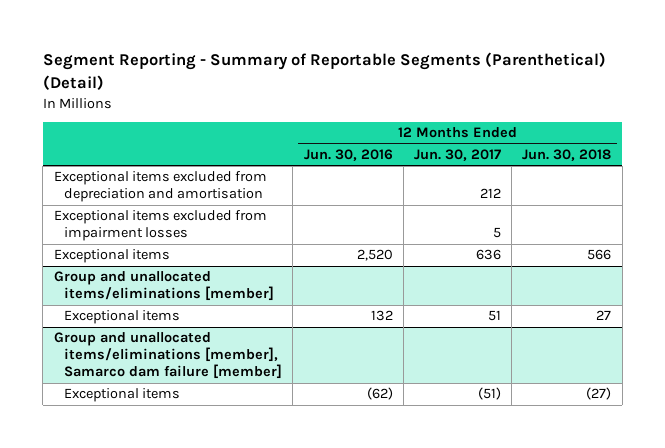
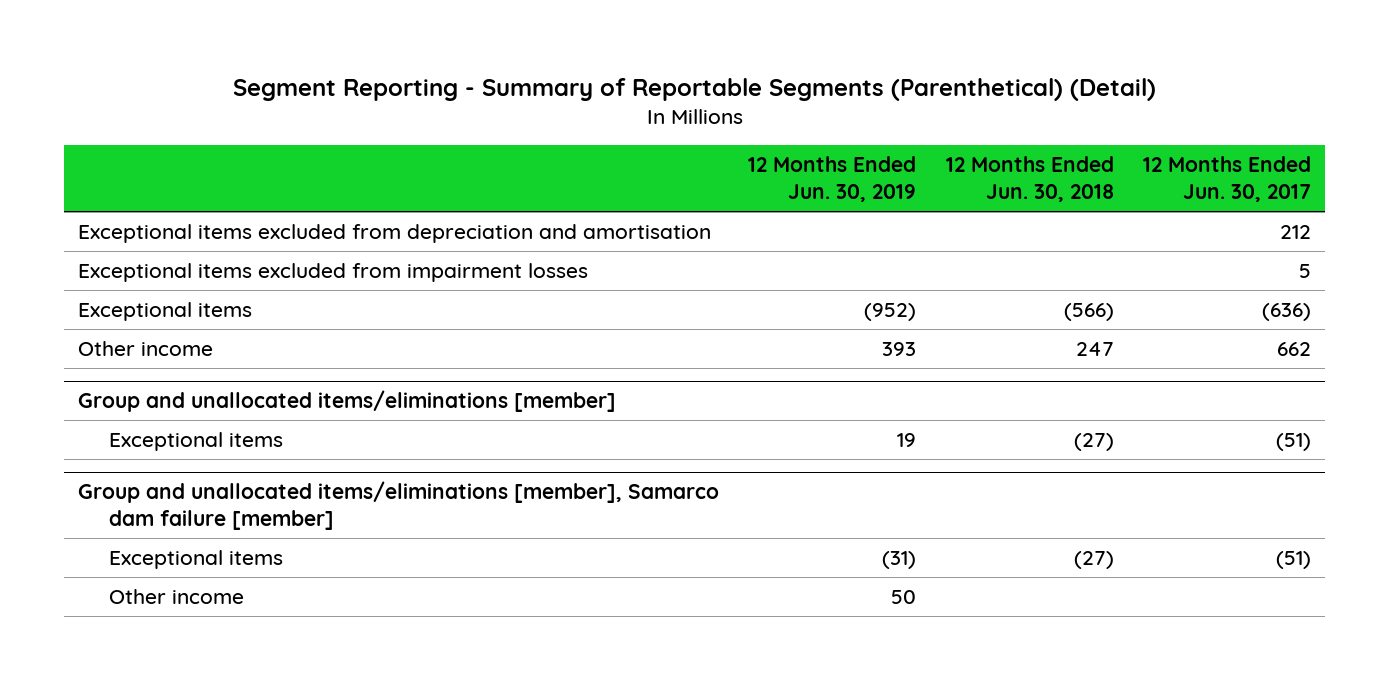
[303,149,393,162] Jun. 30, 2016 -> none
none -> [748,156,917,203] 12 Months Ended Jun. 30, 2019
[476,249,502,261] 636 -> [1261,302,1311,321] (636)
[587,249,612,261] 566 -> [1063,302,1114,321] (566)
none -> [78,340,214,356] Other income
[488,310,502,322] 51 -> [1275,432,1311,451] (51)
[596,310,612,321] 27 -> [1073,432,1114,451] (27)
none -> [109,588,245,604] Other income

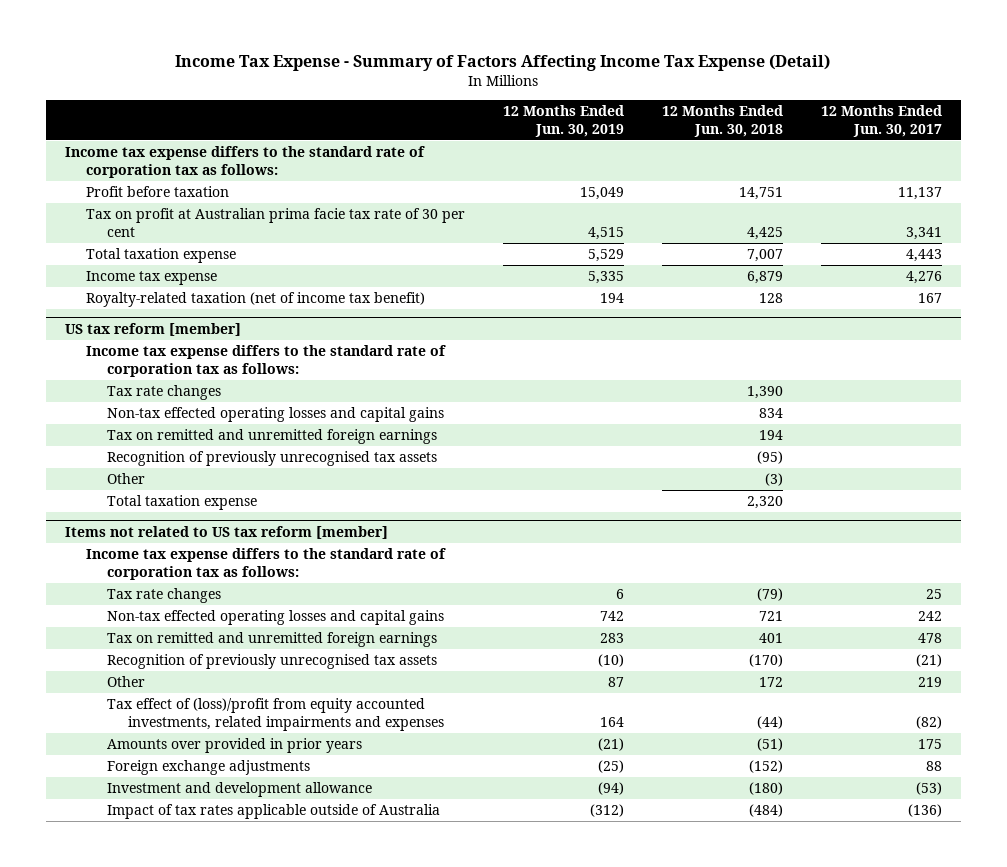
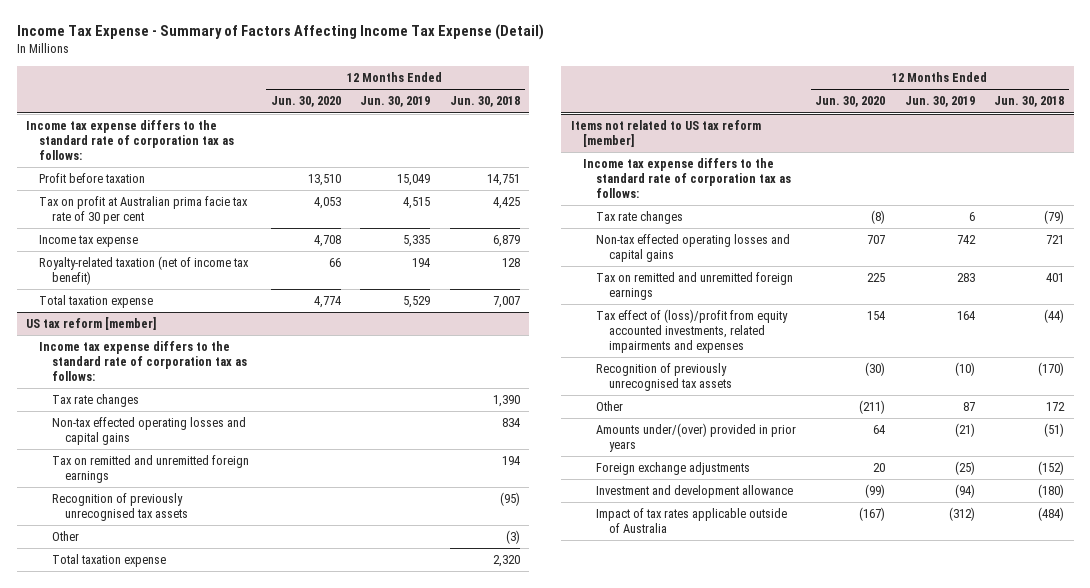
[821,105,943,138] 12 Months Ended Jun. 30, 2017 -> none
none -> [271,96,342,108] Jun. 30, 2020
[85,247,236,263] Total taxation expense -> [39,295,154,309] Total taxation expense
[107,697,445,731] Tax effect of (loss)/profit from equity accounted investments, related impairments and expenses -> [596,309,789,353] Tax effect of (loss)/profit from equity accounted investments, related impairments and expenses
[107,737,363,753] Amounts over provided in prior years -> [596,423,797,452] Amounts under/(over) provided in prior years

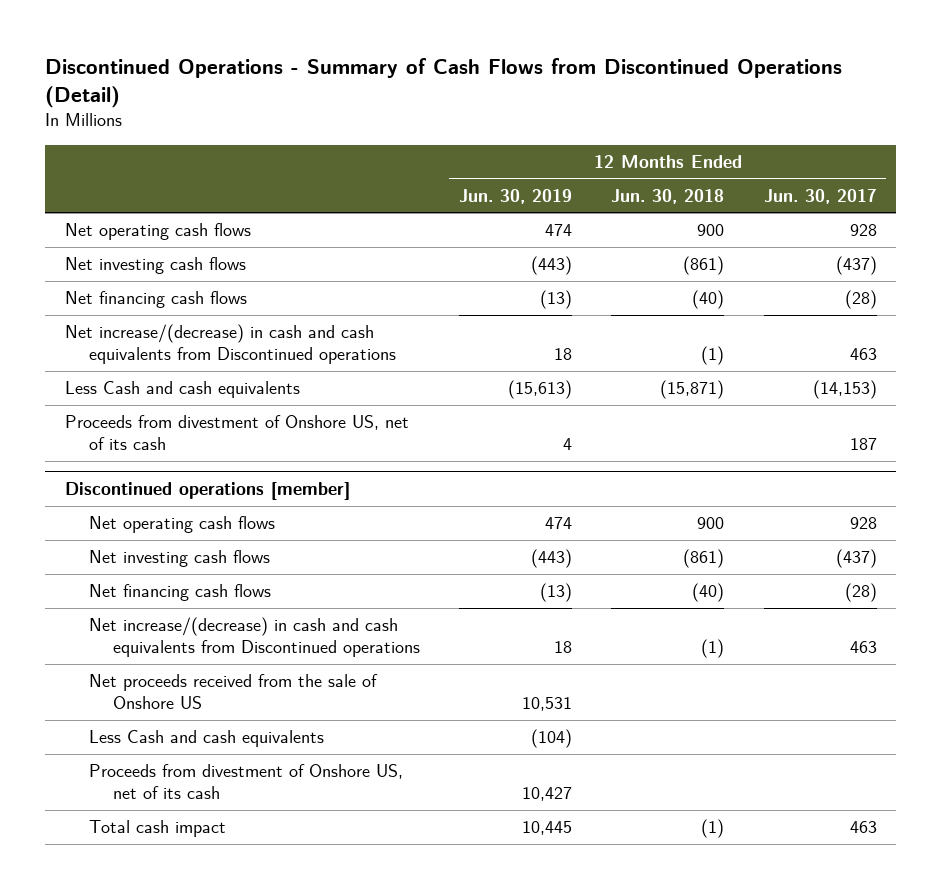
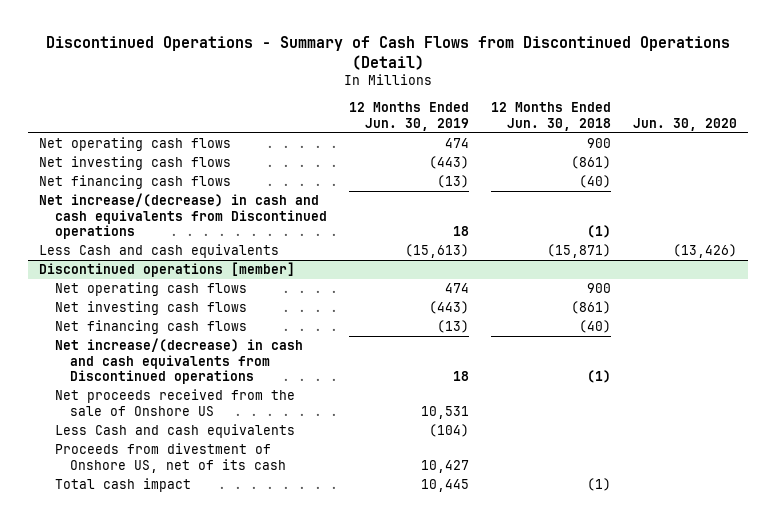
[763,188,877,204] Jun. 30, 2017 -> none
none -> [633,117,738,131] Jun. 30, 2020
[65,415,410,451] Proceeds from divestment of Onshore US, net of its cash -> none

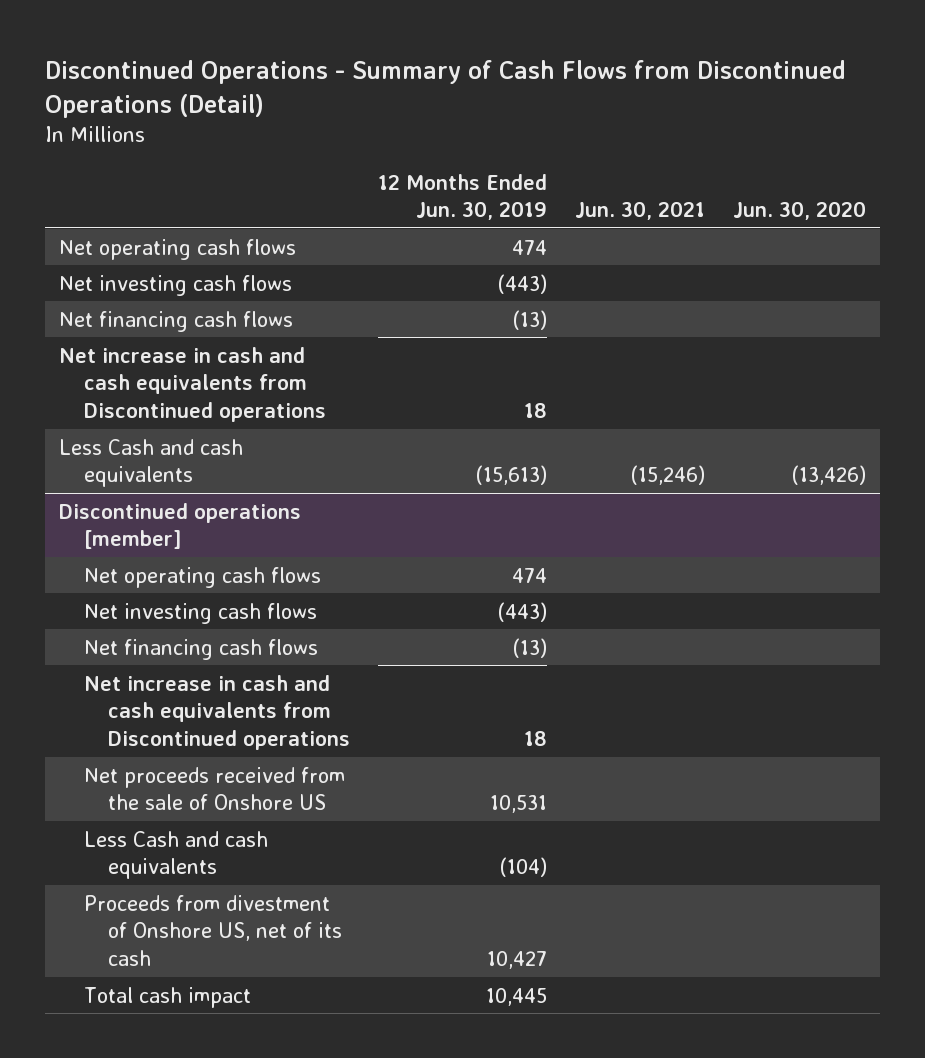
[491,102,612,131] 12 Months Ended Jun. 30, 2018 -> none
none -> [575,201,706,221] Jun. 30, 2021
[39,193,327,240] Net increase/(decrease) in cash and cash equivalents from Discontinued operations -> [59,346,326,422] Net increase in cash and cash equivalents from Discontinued operations
[54,338,303,385] Net increase/(decrease) in cash and cash equivalents from Discontinued operations -> [83,674,351,750] Net increase in cash and cash equivalents from Discontinued operations

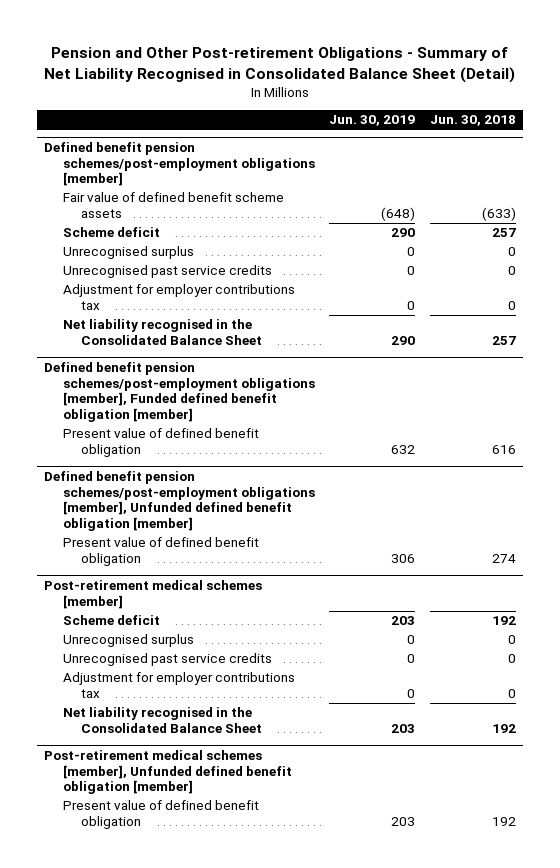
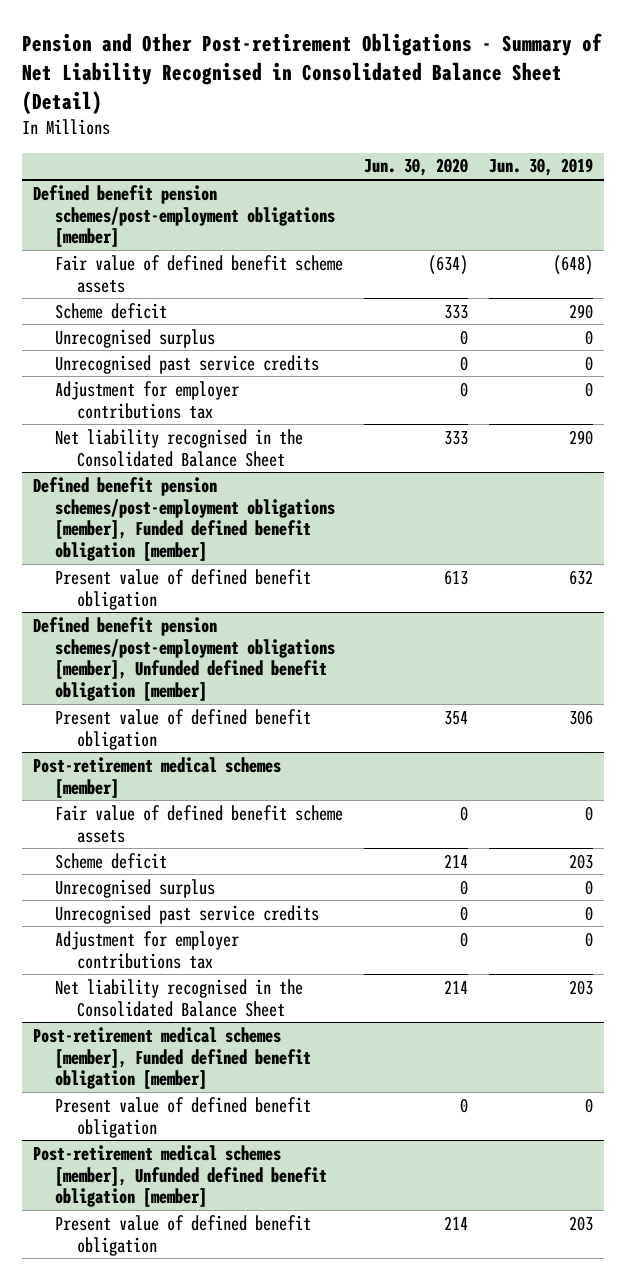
[429,115,516,127] Jun. 30, 2018 -> none
none -> [364,158,469,177] Jun. 30, 2020
none -> [54,804,343,843] Fair value of defined benefit scheme assets
none -> [32,1026,311,1090] Post-retirement medical schemes [member], Funded defined benefit obligation [member]
none -> [54,1096,311,1138] Present value of defined benefit obligation

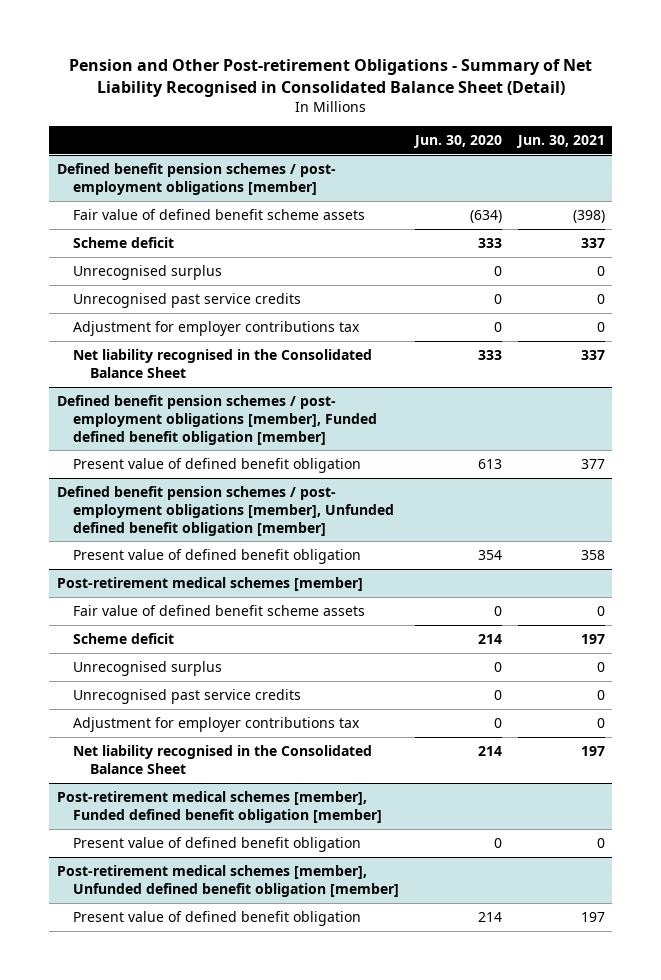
[489,158,594,177] Jun. 30, 2019 -> none
none -> [515,134,605,148] Jun. 30, 2021
[32,184,335,248] Defined benefit pension schemes/post-employment obligations [member] -> [56,162,336,195] Defined benefit pension schemes / post- employment obligations [member]
[32,476,335,562] Defined benefit pension schemes/post-employment obligations [member], Funded defined benefit obligation [member] -> [56,394,378,445] Defined benefit pension schemes / post- employment obligations [member], Funded defined benefit obligation [member]
[32,616,335,702] Defined benefit pension schemes/post-employment obligations [member], Unfunded defined benefit obligation [member] -> [56,485,395,536] Defined benefit pension schemes / post- employment obligations [member], Unfunded defined benefit obligation [member]

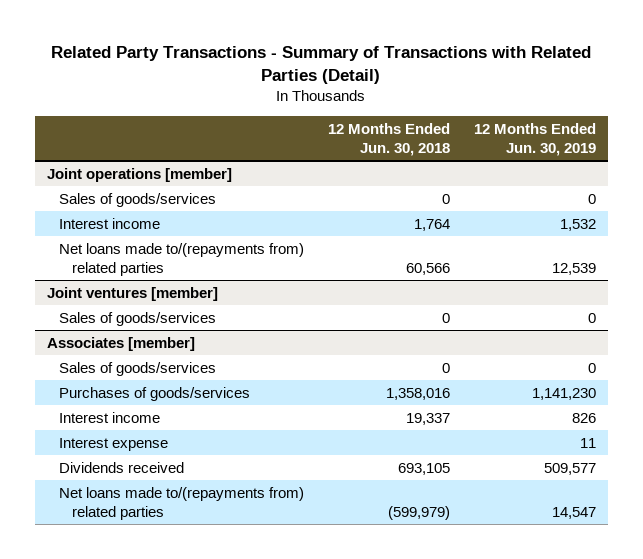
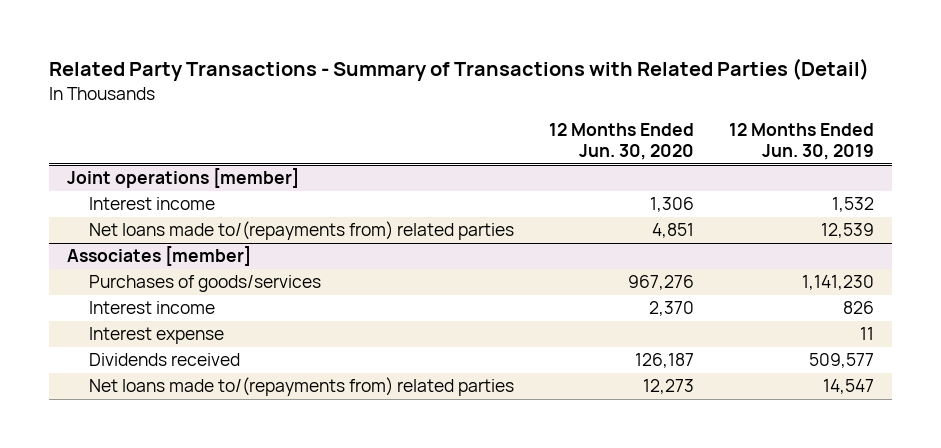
[328,122,451,156] 12 Months Ended Jun. 30, 2018 -> none
none -> [549,123,695,160] 12 Months Ended Jun. 30, 2020
[59,192,217,207] Sales of goods/services -> none
[46,286,218,301] Joint ventures [member] -> none
[59,311,217,326] Sales of goods/services -> none
[59,361,217,376] Sales of goods/services -> none

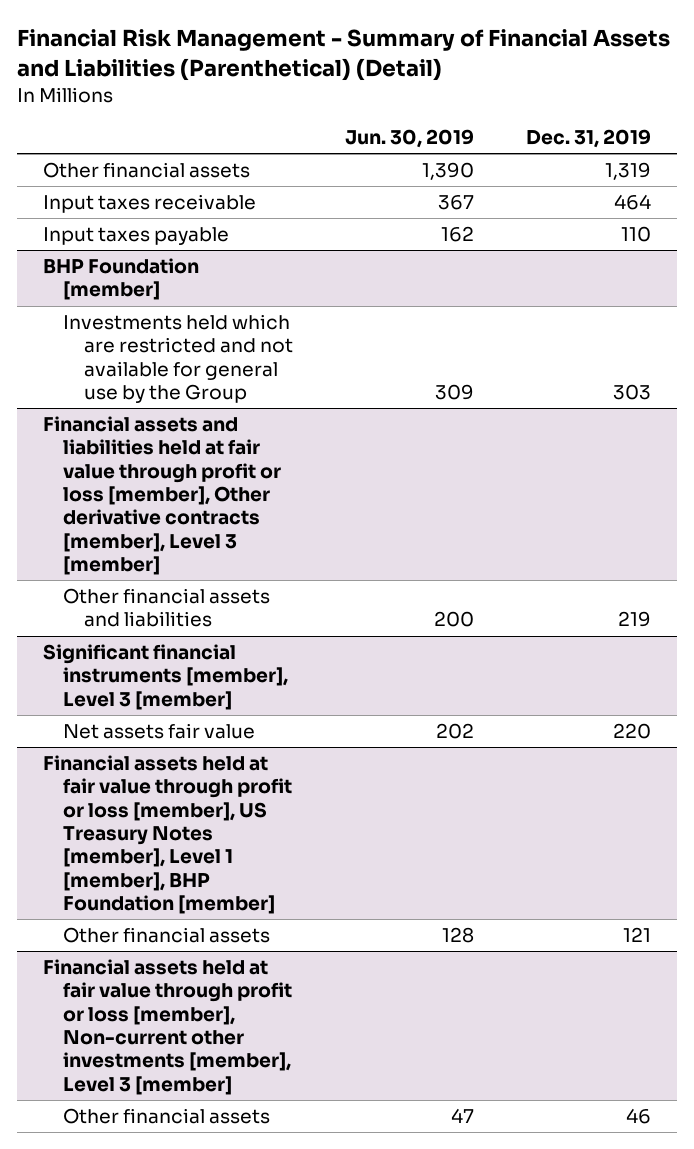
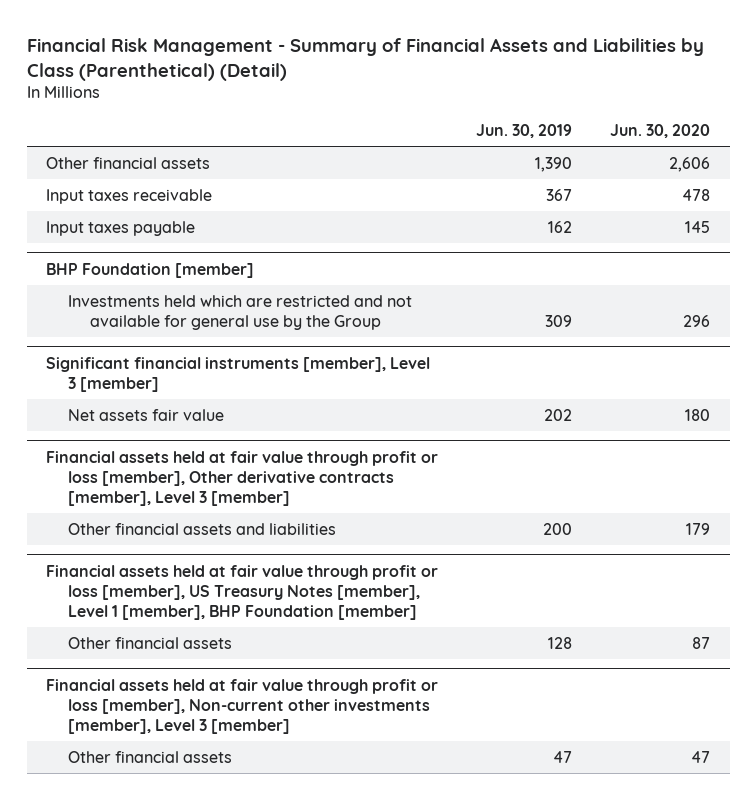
[16,29,670,82] Financial Risk Management - Summary of Financial Assets and Liabilities (Parenthetical) (Detail) -> [26,37,704,81] Financial Risk Management - Summary of Financial Assets and Liabilities by Class (Parenthetical) (Detail)
[526,129,652,149] Dec. 31, 2019 -> none
none -> [610,124,711,139] Jun. 30, 2020
[42,416,282,576] Financial assets and liabilities held at fair value through profit or loss [member], Other derivative contracts [member], Level 3 [member] -> none
[63,588,271,628] Other financial assets and liabilities -> none
none -> [45,450,438,506] Financial assets held at fair value through profit or loss [member], Other derivative contracts [member], Level 3 [member]
none -> [67,522,336,535] Other financial assets and liabilities

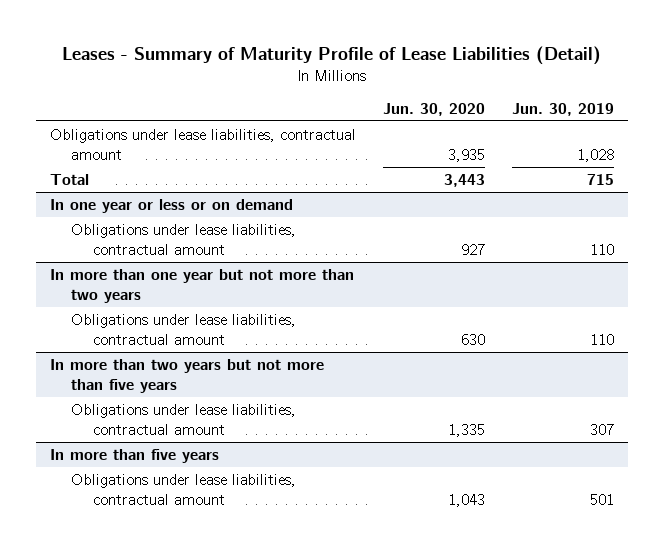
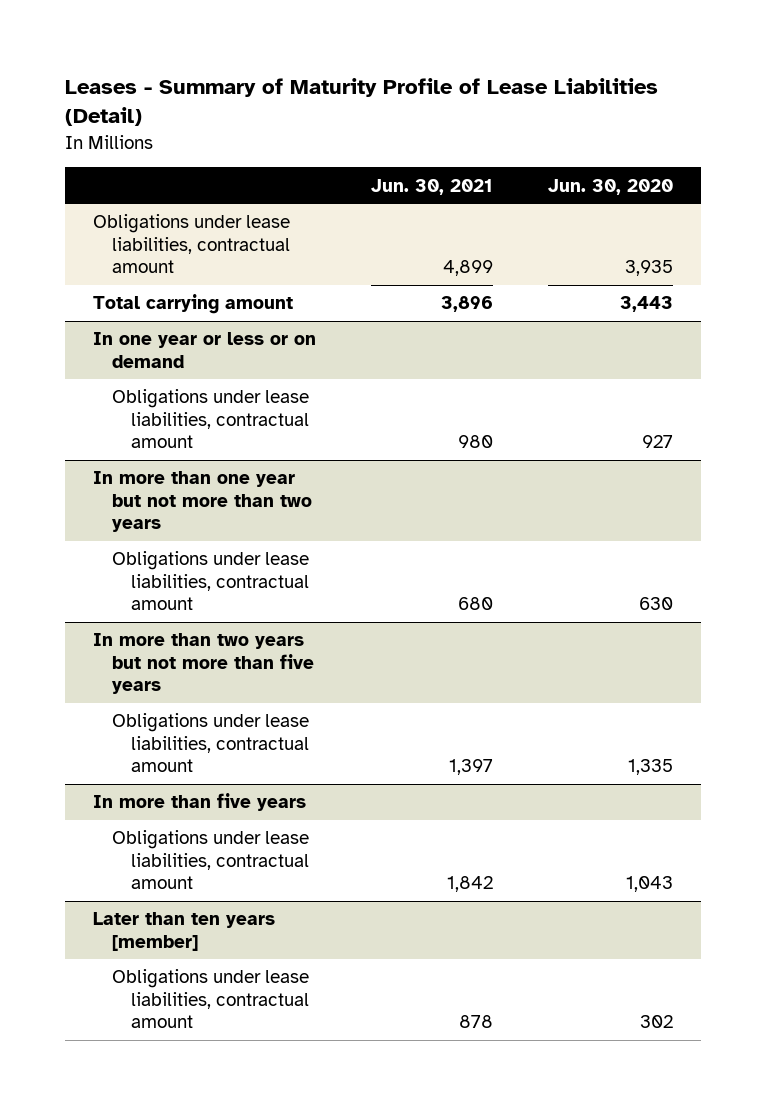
[512,102,615,116] Jun. 30, 2019 -> none
none -> [371,178,494,195] Jun. 30, 2021
[49,173,89,185] Total -> [92,294,293,315] Total carrying amount
none -> [92,912,275,951] Later than ten years [member]
none -> [111,969,309,1029] Obligations under lease liabilities, contractual amount

